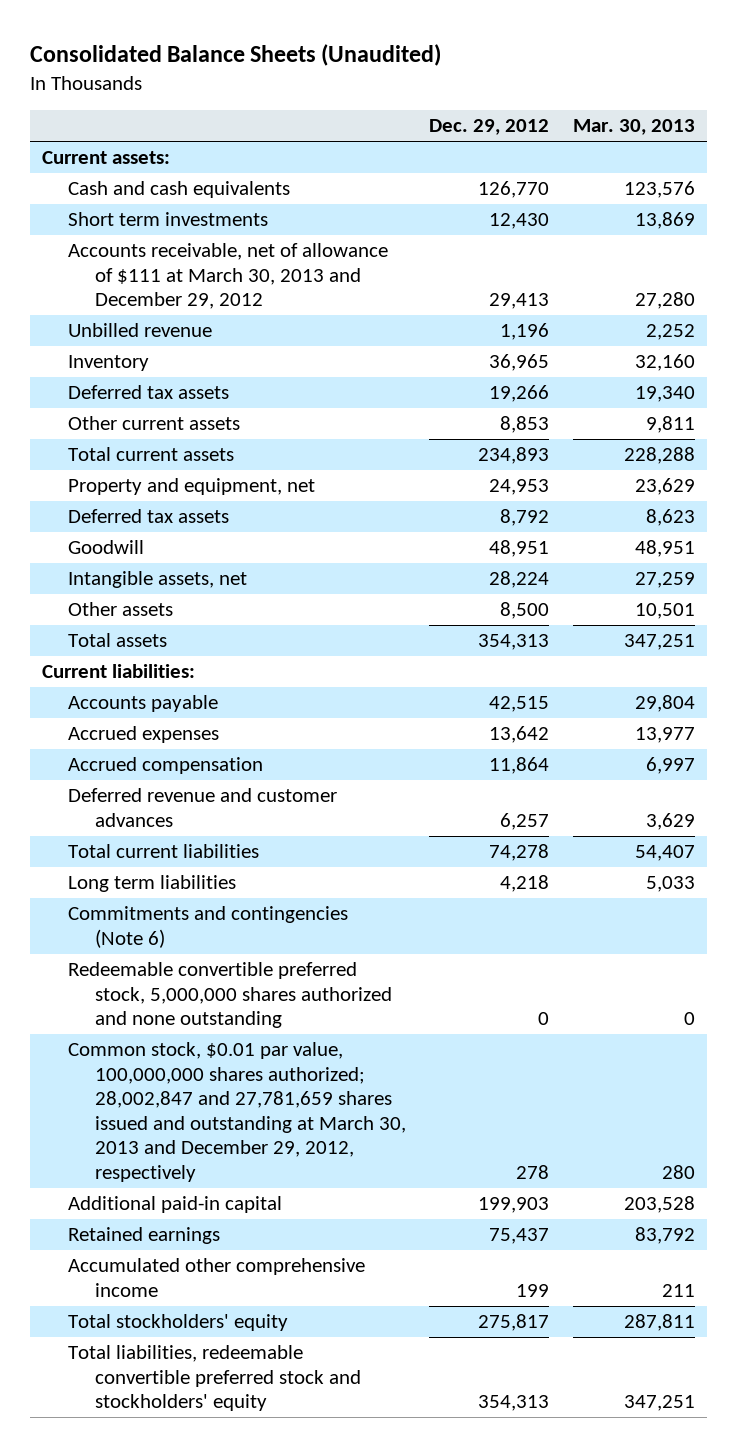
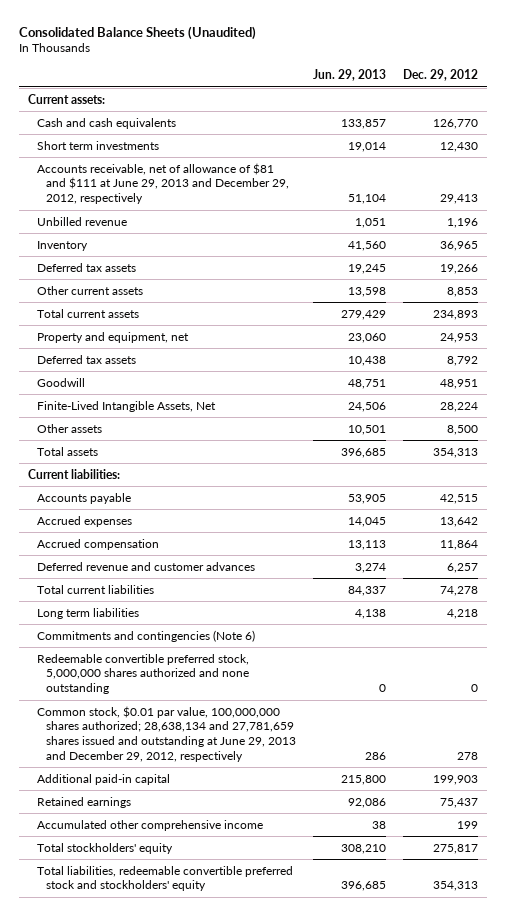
[572,119,695,136] Mar. 30, 2013 -> none
none -> [312,69,386,82] Jun. 29, 2013
[68,243,389,310] Accounts receivable, net of allowance of $111 at March 30, 2013 and December 29, 2012 -> [36,162,289,204] Accounts receivable, net of allowance of $81 and $111 at June 29, 2013 and December 29, 2012, respectively
[68,571,248,589] Intangible assets, net -> [36,400,216,412] Finite-Lived Intangible Assets, Net
[68,1042,406,1182] Common stock, $0.01 par value, 100,000,000 shares authorized; 28,002,847 and 27,781,659 shares issued and outstanding at March 30, 2013 and December 29, 2012, respectively -> [36,705,296,762] Common stock, $0.01 par value, 100,000,000 shares authorized; 28,638,134 and 27,781,659 shares issued and outstanding at June 29, 2013 and December 29, 2012, respectively

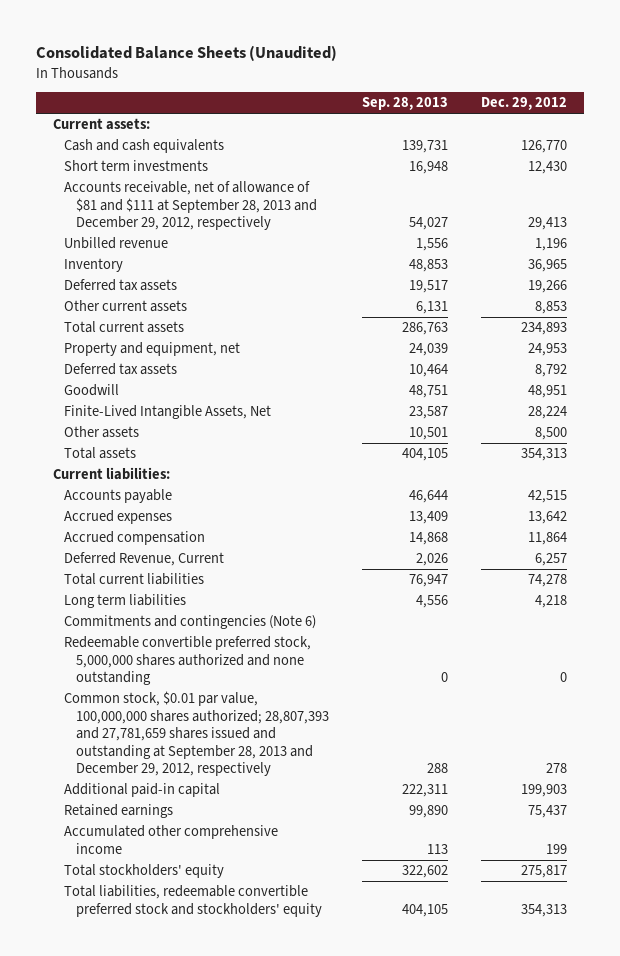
[312,69,386,82] Jun. 29, 2013 -> none
none -> [361,97,448,111] Sep. 28, 2013
[36,162,289,204] Accounts receivable, net of allowance of $81 and $111 at June 29, 2013 and December 29, 2012, respectively -> [64,181,317,231] Accounts receivable, net of allowance of $81 and $111 at September 28, 2013 and December 29, 2012, respectively
[36,561,255,571] Deferred revenue and customer advances -> [64,552,225,567] Deferred Revenue, Current
[36,705,296,762] Common stock, $0.01 par value, 100,000,000 shares authorized; 28,638,134 and 27,781,659 shares issued and outstanding at June 29, 2013 and December 29, 2012, respectively -> [64,691,329,777] Common stock, $0.01 par value, 100,000,000 shares authorized; 28,807,393 and 27,781,659 shares issued and outstanding at September 28, 2013 and December 29, 2012, respectively

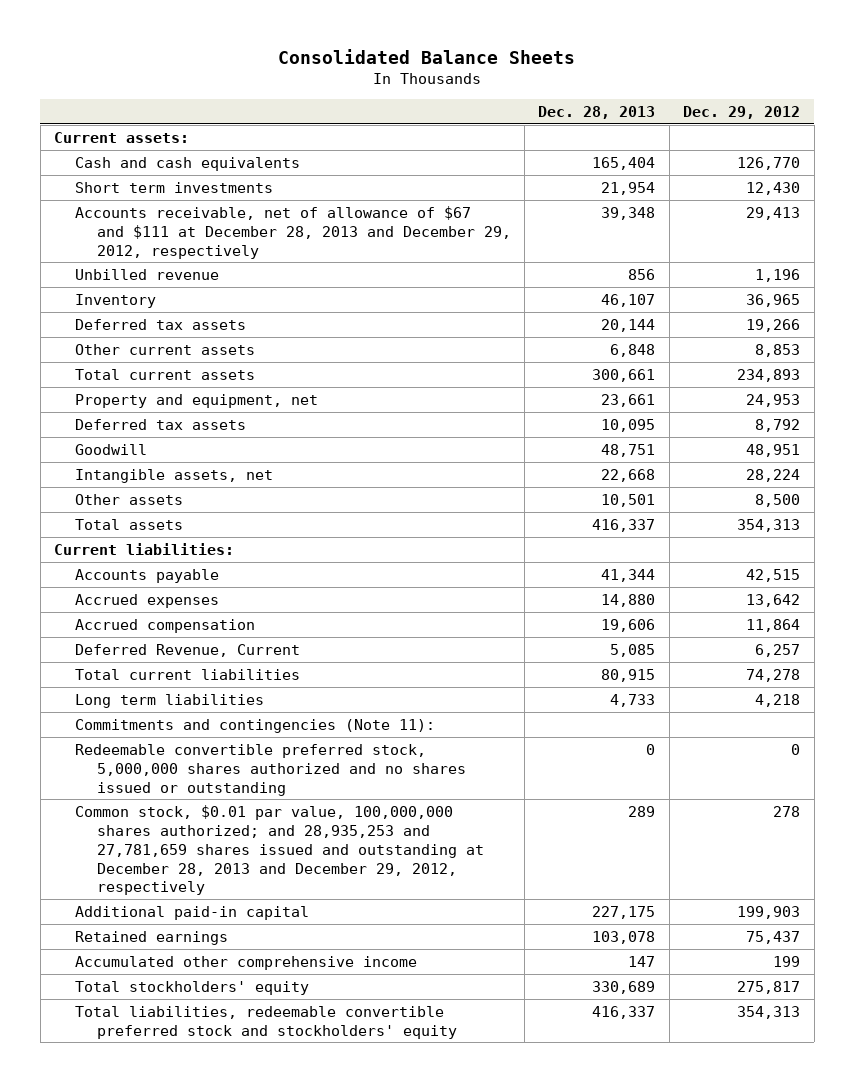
[35,45,337,62] Consolidated Balance Sheets (Unaudited) -> [278,48,576,64] Consolidated Balance Sheets
[361,97,448,111] Sep. 28, 2013 -> none
none -> [538,105,656,119] Dec. 28, 2013
[64,181,317,231] Accounts receivable, net of allowance of $81 and $111 at September 28, 2013 and December 29, 2012, respectively -> [75,205,511,259] Accounts receivable, net of allowance of $67 and $111 at December 28, 2013 and December 29, 2012, respectively
[64,405,272,420] Finite-Lived Intangible Assets, Net -> [75,468,274,483] Intangible assets, net
[64,615,317,630] Commitments and contingencies (Note 6) -> [75,718,436,733] Commitments and contingencies (Note 11):
[64,636,312,686] Redeemable convertible preferred stock, 5,000,000 shares authorized and none outstanding -> [75,743,466,796] Redeemable convertible preferred stock, 5,000,000 shares authorized and no shares issued or outstanding
[64,691,329,777] Common stock, $0.01 par value, 100,000,000 shares authorized; 28,807,393 and 27,781,659 shares issued and outstanding at September 28, 2013 and December 29, 2012, respectively -> [75,804,484,896] Common stock, $0.01 par value, 100,000,000 shares authorized; and 28,935,253 and 27,781,659 shares issued and outstanding at December 28, 2013 and December 29, 2012, respectively

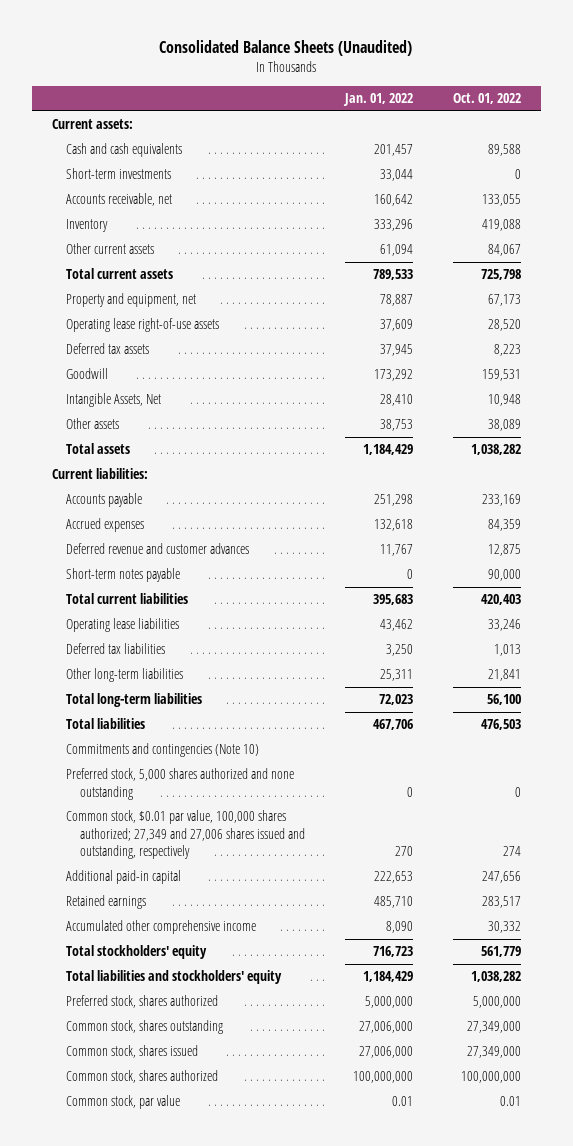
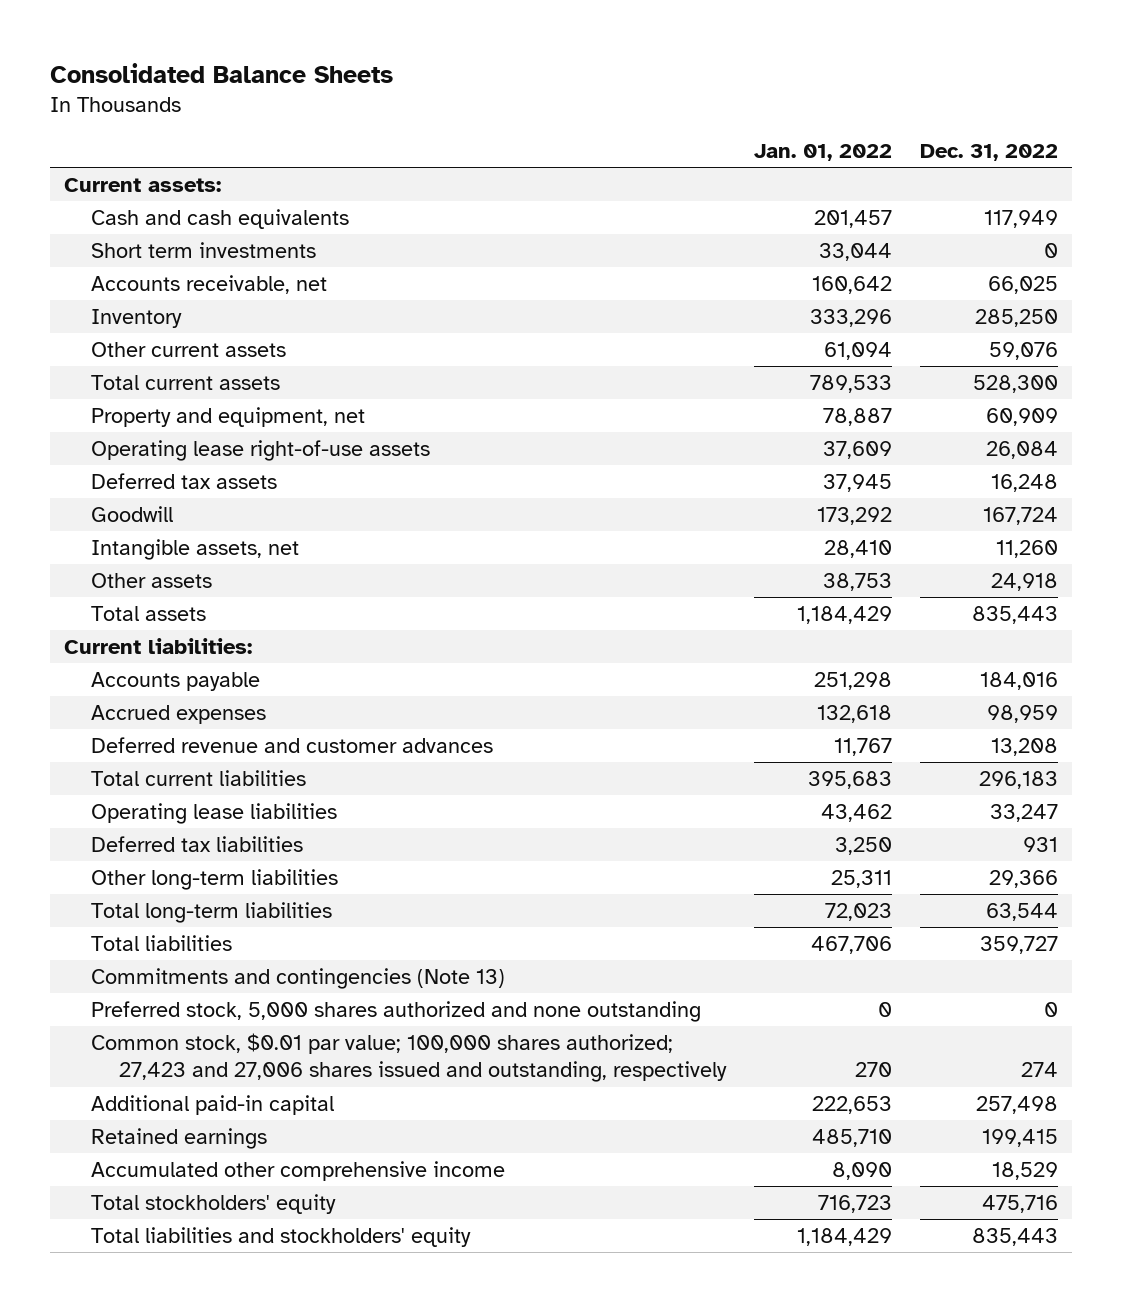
[159,40,413,57] Consolidated Balance Sheets (Unaudited) -> [49,63,393,84] Consolidated Balance Sheets
[452,93,521,105] Oct. 01, 2022 -> none
none -> [920,143,1059,161] Dec. 31, 2022
[65,168,171,180] Short-term investments -> [91,241,317,258] Short term investments
[65,393,161,408] Intangible Assets, Net -> [91,538,300,560] Intangible assets, net
[65,568,180,583] Short-term notes payable -> none
[65,743,259,758] Commitments and contingencies (Note 10) -> [91,967,506,989] Commitments and contingencies (Note 13)
[65,810,305,860] Common stock, $0.01 par value, 100,000 shares authorized; 27,349 and 27,006 shares issued and outstanding, respectively -> [91,1032,727,1083] Common stock, $0.01 par value; 100,000 shares authorized; 27,423 and 27,006 shares issued and outstanding, respectively
[65,995,218,1009] Preferred stock, shares authorized -> none
[65,1020,223,1035] Common stock, shares outstanding -> none
[65,1045,198,1059] Common stock, shares issued -> none
[65,1070,218,1084] Common stock, shares authorized -> none
[65,1095,180,1110] Common stock, par value -> none

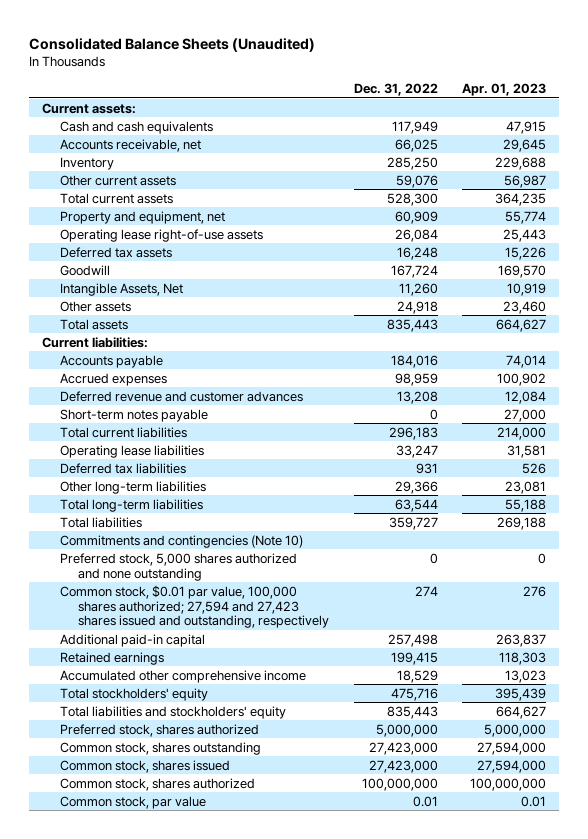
[49,63,393,84] Consolidated Balance Sheets -> [29,38,316,53] Consolidated Balance Sheets (Unaudited)
[753,143,892,161] Jan. 01, 2022 -> none
none -> [462,82,547,96] Apr. 01, 2023
[91,241,317,258] Short term investments -> none
[91,538,300,560] Intangible assets, net -> [59,282,183,296] Intangible Assets, Net
none -> [59,408,208,422] Short-term notes payable
[91,967,506,989] Commitments and contingencies (Note 13) -> [59,534,303,548] Commitments and contingencies (Note 10)
[91,1032,727,1083] Common stock, $0.01 par value; 100,000 shares authorized; 27,423 and 27,006 shares issued and outstanding, respectively -> [59,584,329,629] Common stock, $0.01 par value, 100,000 shares authorized; 27,594 and 27,423 shares issued and outstanding, respectively
none -> [59,723,259,737] Preferred stock, shares authorized
none -> [59,741,261,755] Common stock, shares outstanding
none -> [59,759,230,773] Common stock, shares issued
none -> [59,777,255,791] Common stock, shares authorized
none -> [59,795,206,809] Common stock, par value

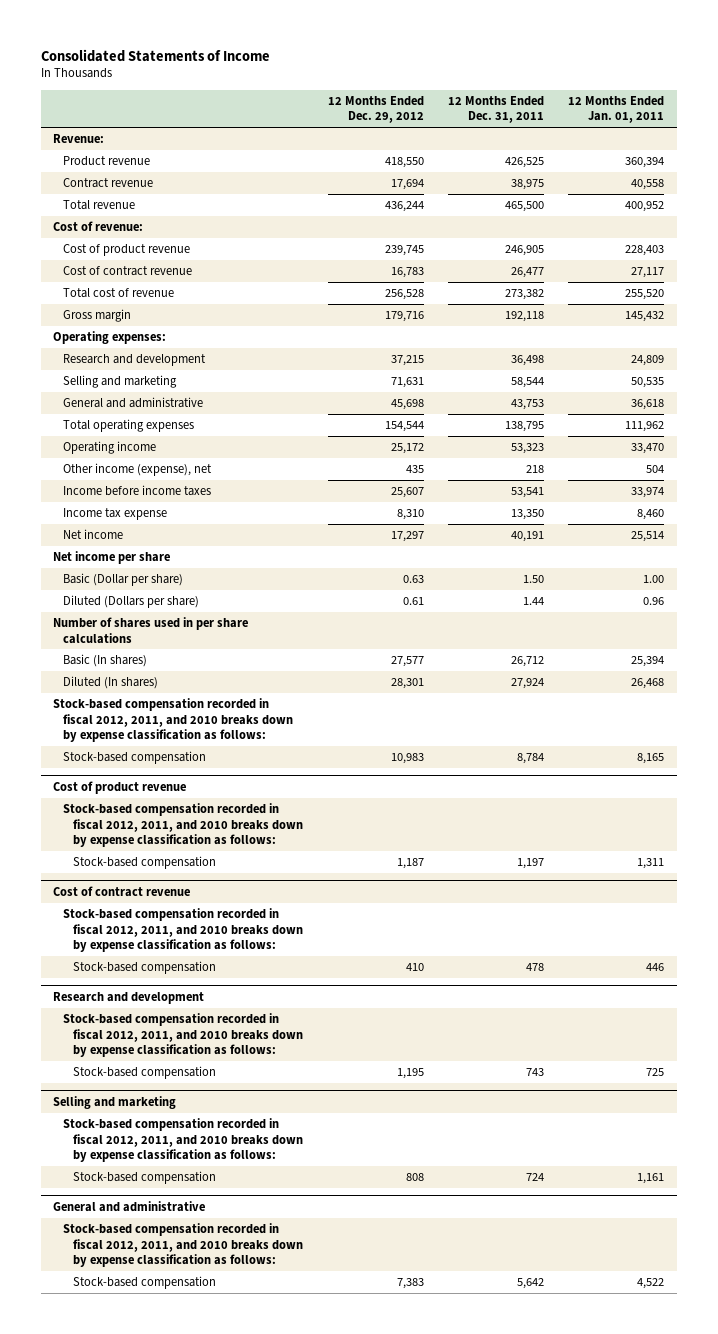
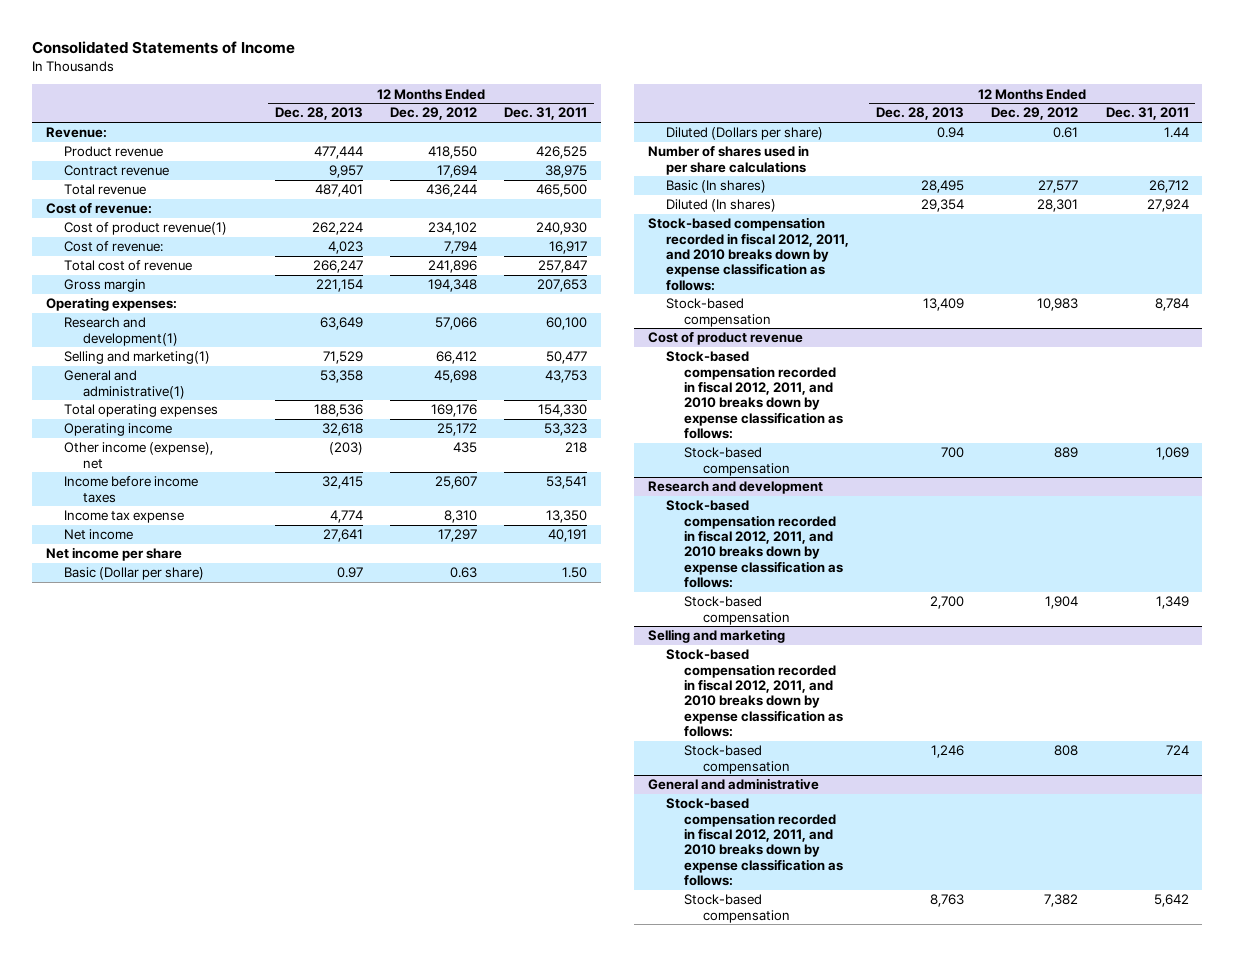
[568,95,665,124] 12 Months Ended Jan. 01, 2011 -> none
none -> [274,107,363,121] Dec. 28, 2013
[63,244,191,257] Cost of product revenue -> [64,222,228,236] Cost of product revenue(1)
[384,245,424,257] 239,745 -> [427,222,477,236] 234,102
[505,245,545,257] 246,905 -> [535,222,587,236] 240,930
[63,266,193,277] Cost of contract revenue -> [64,241,164,253] Cost of revenue:
[390,267,424,279] 16,783 -> [443,241,477,255] 7,794
[511,267,545,279] 26,477 -> [548,241,587,255] 16,917
[384,289,424,301] 256,528 -> [427,260,477,274] 241,896
[505,289,545,301] 273,382 -> [537,260,587,274] 257,847
[384,311,424,323] 179,716 -> [427,279,477,293] 194,348
[505,311,545,323] 192,118 -> [536,279,587,293] 207,653
[63,354,207,367] Research and development -> [64,317,178,346] Research and development(1)
[390,355,424,367] 37,215 -> [434,317,477,331] 57,066
[511,355,545,367] 36,498 -> [545,317,587,331] 60,100
[63,375,178,389] Selling and marketing -> [64,351,211,365] Selling and marketing(1)
[390,377,424,389] 71,631 -> [435,351,477,365] 66,412
[511,377,545,389] 58,544 -> [545,351,587,365] 50,477
[63,397,204,409] General and administrative -> [64,370,185,399] General and administrative(1)
[384,421,424,433] 154,544 -> [430,404,477,418] 169,176
[505,421,545,433] 138,795 -> [537,404,587,418] 154,330
[53,885,191,897] Cost of contract revenue -> none
[63,908,304,952] Stock-based compensation recorded in fiscal 2012, 2011, and 2010 breaks down by expense classification as follows: -> none
[73,961,217,975] Stock-based compensation -> none
[396,858,424,870] 1,187 -> [1054,447,1079,459] 889
[517,858,545,870] 1,197 -> [1155,447,1189,461] 1,069
[396,1068,424,1080] 1,195 -> [1045,596,1079,610] 1,904
[526,1068,545,1077] 743 -> [1155,596,1189,610] 1,349
[396,1278,424,1290] 7,383 -> [1044,894,1079,908] 7,382

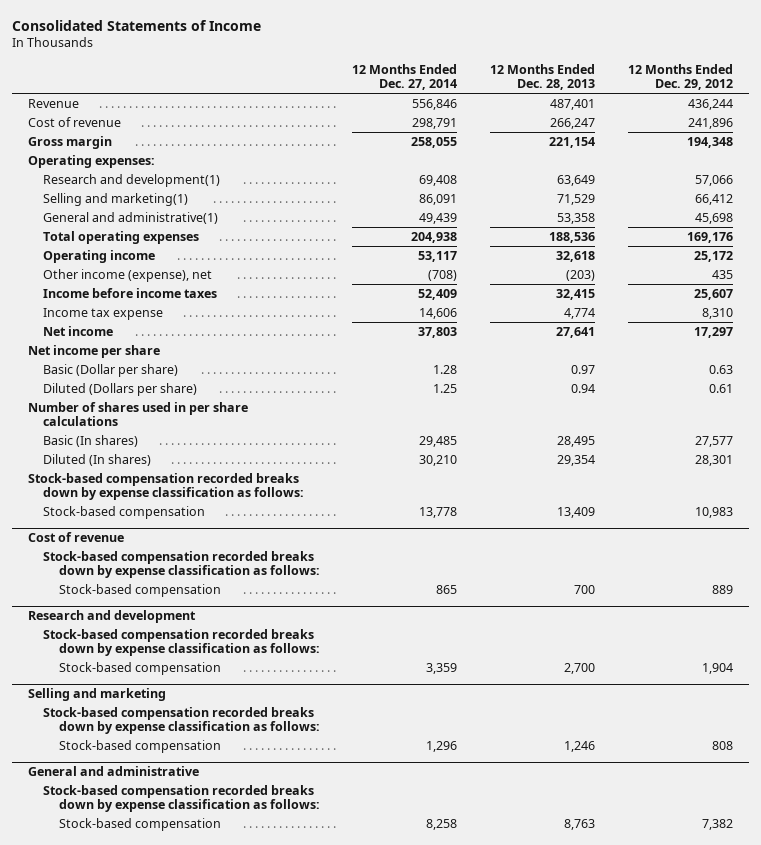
[503,107,587,121] Dec. 31, 2011 -> none
none -> [352,63,458,91] 12 Months Ended Dec. 27, 2014
[45,127,107,139] Revenue: -> none
[64,146,164,158] Product revenue -> none
[64,165,170,177] Contract revenue -> none
[45,203,152,215] Cost of revenue: -> none
[64,222,228,236] Cost of product revenue(1) -> none
[64,241,164,253] Cost of revenue: -> none
[64,184,147,196] Total revenue -> [28,98,80,108] Revenue
[64,260,193,272] Total cost of revenue -> [28,116,122,127] Cost of revenue
[647,217,850,291] Stock-based compensation recorded in fiscal 2012, 2011, and 2010 breaks down by expense classification as follows: -> [28,472,305,501] Stock-based compensation recorded breaks down by expense classification as follows:
[647,332,803,346] Cost of product revenue -> [28,532,125,543] Cost of revenue
[666,351,844,440] Stock-based compensation recorded in fiscal 2012, 2011, and 2010 breaks down by expense classification as follows: -> [43,550,320,579] Stock-based compensation recorded breaks down by expense classification as follows:
[666,500,844,589] Stock-based compensation recorded in fiscal 2012, 2011, and 2010 breaks down by expense classification as follows: -> [43,628,320,657] Stock-based compensation recorded breaks down by expense classification as follows:
[666,649,844,738] Stock-based compensation recorded in fiscal 2012, 2011, and 2010 breaks down by expense classification as follows: -> [43,706,320,735] Stock-based compensation recorded breaks down by expense classification as follows:
[666,798,844,887] Stock-based compensation recorded in fiscal 2012, 2011, and 2010 breaks down by expense classification as follows: -> [43,784,320,813] Stock-based compensation recorded breaks down by expense classification as follows:

